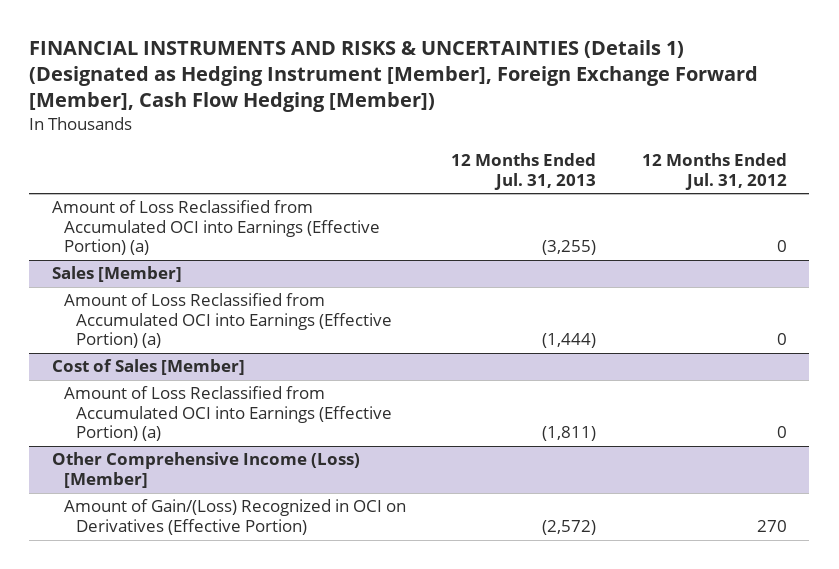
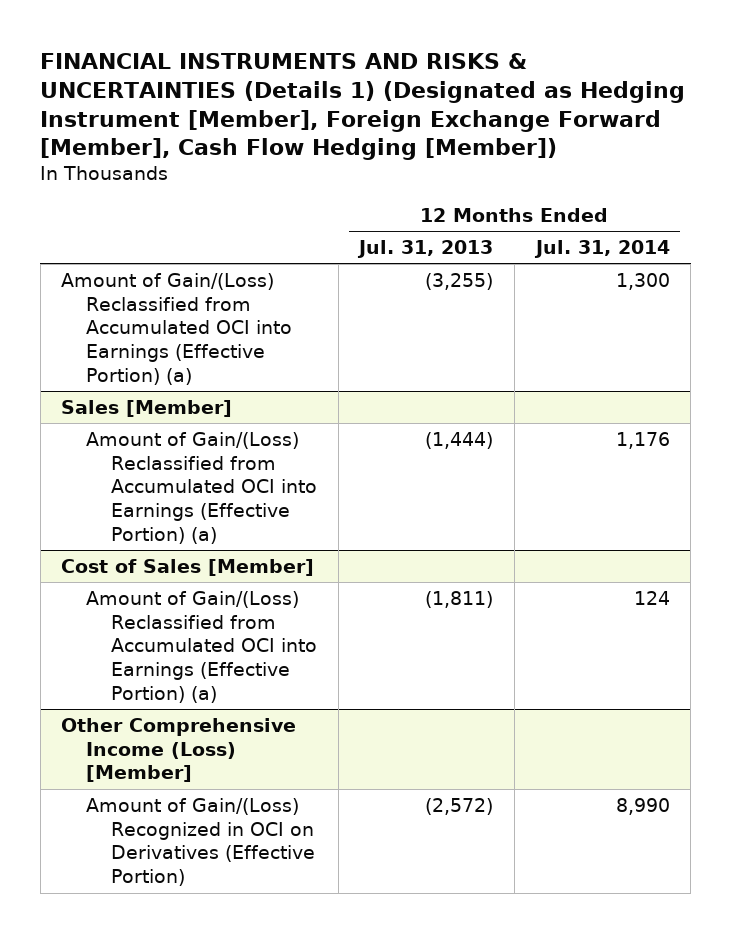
[641,153,787,190] 12 Months Ended Jul. 31, 2012 -> none
none -> [533,239,670,258] Jul. 31, 2014
[52,200,380,256] Amount of Loss Reclassified from Accumulated OCI into Earnings (Effective Portion) (a) -> [61,272,293,386] Amount of Gain/(Loss) Reclassified from Accumulated OCI into Earnings (Effective Portion) (a)
[63,293,392,349] Amount of Loss Reclassified from Accumulated OCI into Earnings (Effective Portion) (a) -> [86,431,318,545] Amount of Gain/(Loss) Reclassified from Accumulated OCI into Earnings (Effective Portion) (a)
[63,386,392,442] Amount of Loss Reclassified from Accumulated OCI into Earnings (Effective Portion) (a) -> [86,590,318,704] Amount of Gain/(Loss) Reclassified from Accumulated OCI into Earnings (Effective Portion) (a)

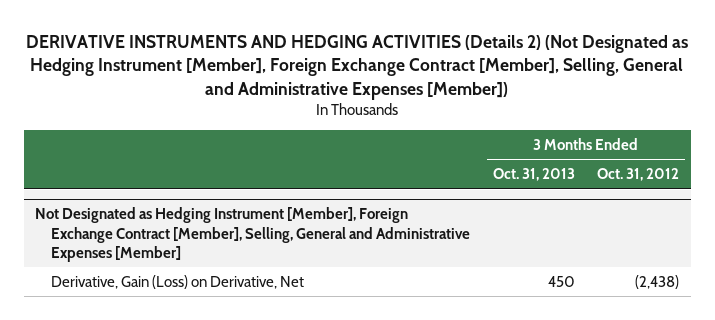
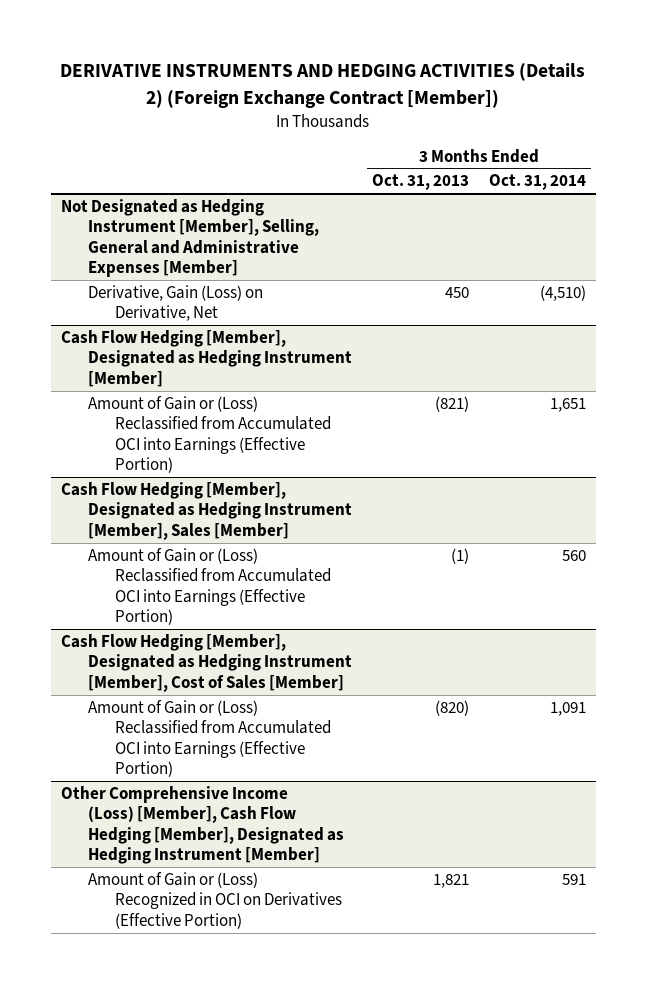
[26,34,689,100] DERIVATIVE INSTRUMENTS AND HEDGING ACTIVITIES (Details 2) (Not Designated as Hedging Instrument [Member], Foreign Exchange Contract [Member], Selling, General and Administrative Expenses [Member]) -> [60,63,586,108] DERIVATIVE INSTRUMENTS AND HEDGING ACTIVITIES (Details 2) (Foreign Exchange Contract [Member])
[597,168,680,182] Oct. 31, 2012 -> none
none -> [489,174,587,191] Oct. 31, 2014
[35,207,471,262] Not Designated as Hedging Instrument [Member], Foreign Exchange Contract [Member], Selling, General and Administrative Expenses [Member] -> [60,199,319,278] Not Designated as Hedging Instrument [Member], Selling, General and Administrative Expenses [Member]
none -> [60,330,352,387] Cash Flow Hedging [Member], Designated as Hedging Instrument [Member]
none -> [87,396,331,474] Amount of Gain or (Loss) Reclassified from Accumulated OCI into Earnings (Effective Portion)
none -> [60,482,352,540] Cash Flow Hedging [Member], Designated as Hedging Instrument [Member], Sales [Member]
none -> [87,548,331,626] Amount of Gain or (Loss) Reclassified from Accumulated OCI into Earnings (Effective Portion)
none -> [60,634,352,692] Cash Flow Hedging [Member], Designated as Hedging Instrument [Member], Cost of Sales [Member]
none -> [87,700,331,778] Amount of Gain or (Loss) Reclassified from Accumulated OCI into Earnings (Effective Portion)
none -> [60,786,344,865] Other Comprehensive Income (Loss) [Member], Cash Flow Hedging [Member], Designated as Hedging Instrument [Member]
none -> [87,872,342,929] Amount of Gain or (Loss) Recognized in OCI on Derivatives (Effective Portion)

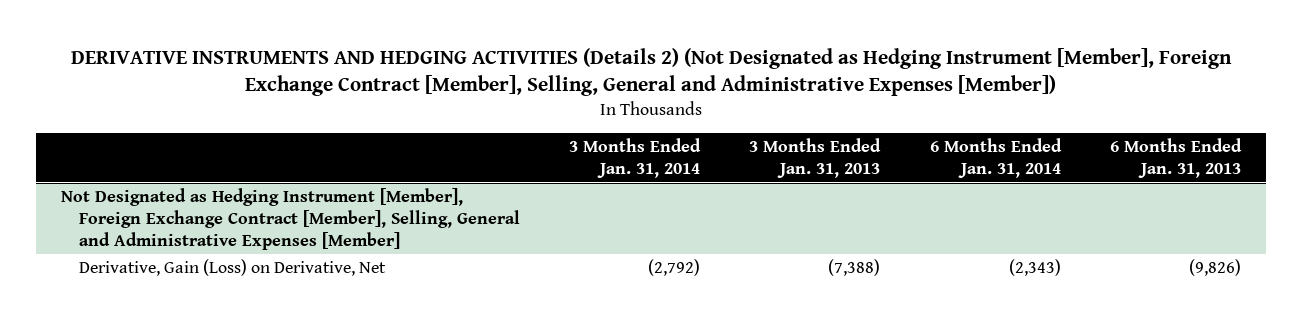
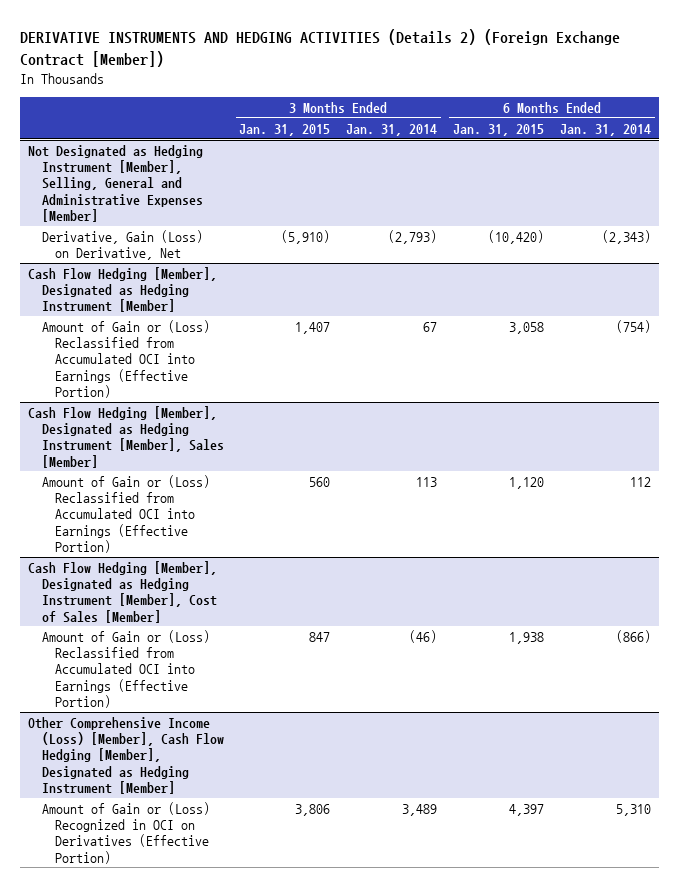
[71,47,1233,97] DERIVATIVE INSTRUMENTS AND HEDGING ACTIVITIES (Details 2) (Not Designated as Hedging Instrument [Member], Foreign Exchange Contract [Member], Selling, General and Administrative Expenses [Member]) -> [20,29,621,68] DERIVATIVE INSTRUMENTS AND HEDGING ACTIVITIES (Details 2) (Foreign Exchange Contract [Member])
[749,137,882,178] 3 Months Ended Jan. 31, 2013 -> none
[1110,137,1243,178] 6 Months Ended Jan. 31, 2013 -> none
none -> [239,123,331,136] Jan. 31, 2015
none -> [453,123,545,136] Jan. 31, 2015
[61,187,520,250] Not Designated as Hedging Instrument [Member], Foreign Exchange Contract [Member], Selling, General and Administrative Expenses [Member] -> [28,144,204,222] Not Designated as Hedging Instrument [Member], Selling, General and Administrative Expenses [Member]
[647,258,700,276] (2,792) -> [388,229,438,244] (2,793)
none -> [28,266,218,313] Cash Flow Hedging [Member], Designated as Hedging Instrument [Member]
none -> [41,319,210,398] Amount of Gain or (Loss) Reclassified from Accumulated OCI into Earnings (Effective Portion)
none -> [28,405,224,468] Cash Flow Hedging [Member], Designated as Hedging Instrument [Member], Sales [Member]
none -> [41,474,210,553] Amount of Gain or (Loss) Reclassified from Accumulated OCI into Earnings (Effective Portion)
none -> [28,560,218,623] Cash Flow Hedging [Member], Designated as Hedging Instrument [Member], Cost of Sales [Member]
none -> [41,629,210,708] Amount of Gain or (Loss) Reclassified from Accumulated OCI into Earnings (Effective Portion)
none -> [28,716,224,794] Other Comprehensive Income (Loss) [Member], Cash Flow Hedging [Member], Designated as Hedging Instrument [Member]
none -> [41,801,210,864] Amount of Gain or (Loss) Recognized in OCI on Derivatives (Effective Portion)

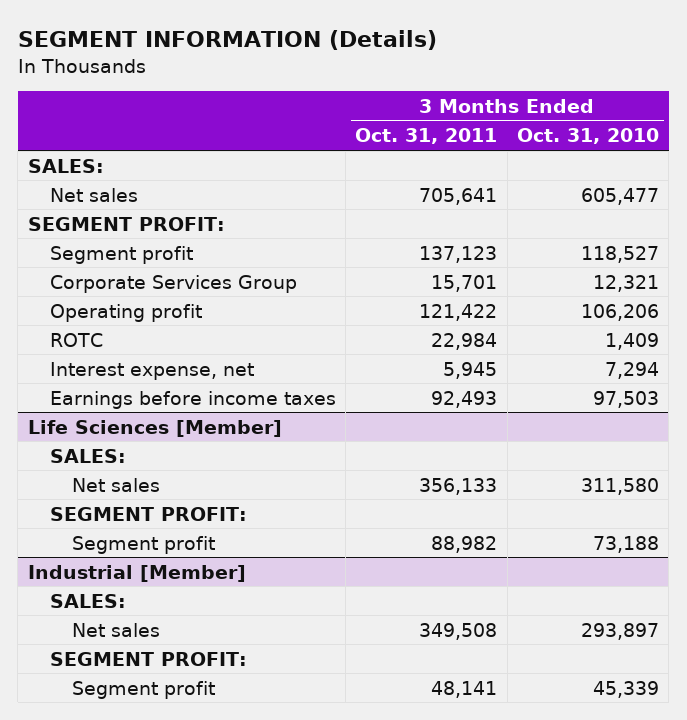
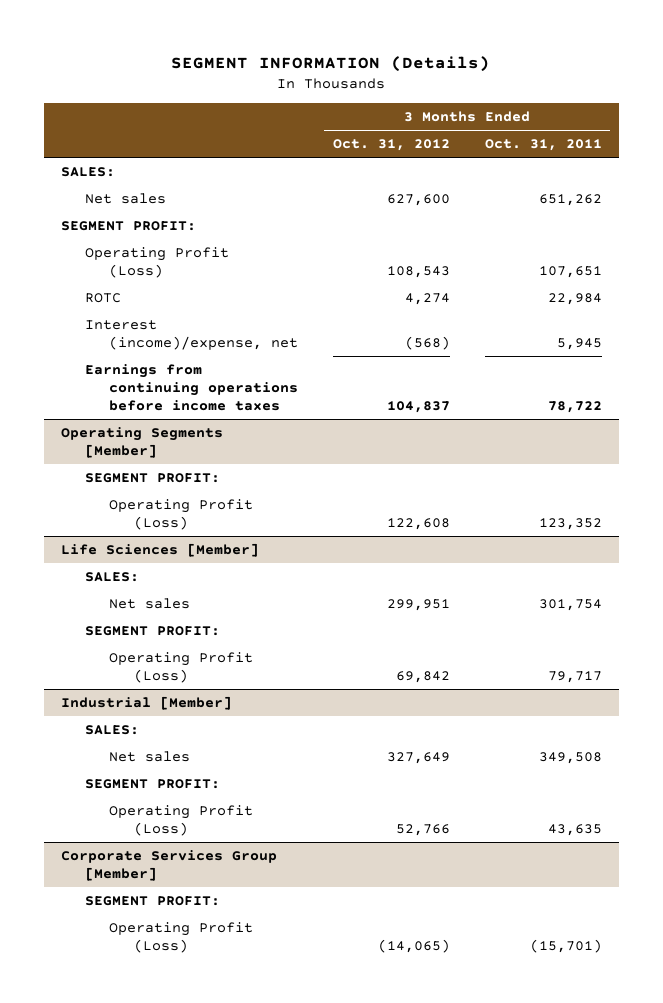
[517,128,660,145] Oct. 31, 2010 -> none
none -> [333,139,451,152] Oct. 31, 2012
[419,187,498,205] 705,641 -> [538,193,602,206] 651,262
[49,274,297,293] Corporate Services Group -> none
[49,303,202,322] Operating profit -> none
[49,245,193,264] Segment profit -> [85,246,230,279] Operating Profit (Loss)
[419,245,498,263] 137,123 -> [538,266,602,279] 107,651
[49,361,254,380] Interest expense, net -> [85,319,299,351] Interest (income)/expense, net
[49,390,336,409] Earnings before income taxes -> [85,363,299,412] Earnings from continuing operations before income taxes
[431,390,498,408] 92,493 -> [547,401,602,414] 78,722
none -> [61,426,224,459] Operating Segments [Member]
none -> [85,472,221,483] SEGMENT PROFIT:
none -> [109,498,254,531] Operating Profit (Loss)
[419,477,498,495] 356,133 -> [538,598,602,611] 301,754
[72,535,216,554] Segment profit -> [109,651,254,684] Operating Profit (Loss)
[431,535,498,553] 88,982 -> [547,671,602,684] 79,717
[72,680,216,699] Segment profit -> [109,804,254,837] Operating Profit (Loss)
[431,680,498,698] 48,141 -> [547,824,602,837] 43,635
none -> [61,849,278,882] Corporate Services Group [Member]
none -> [85,895,221,906] SEGMENT PROFIT:
none -> [109,921,254,954] Operating Profit (Loss)

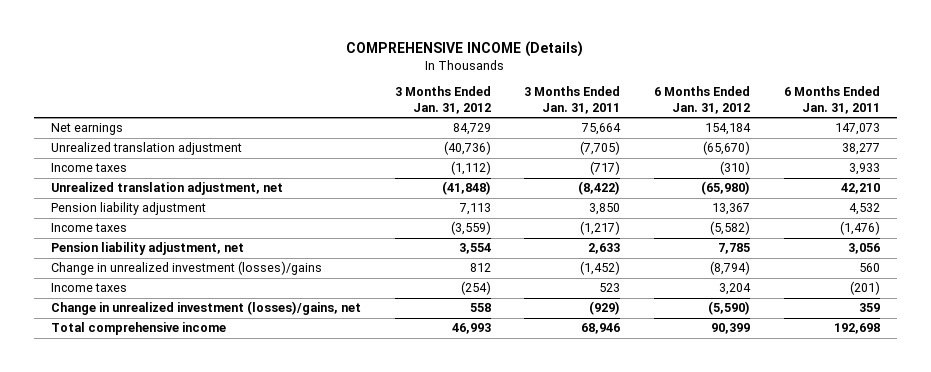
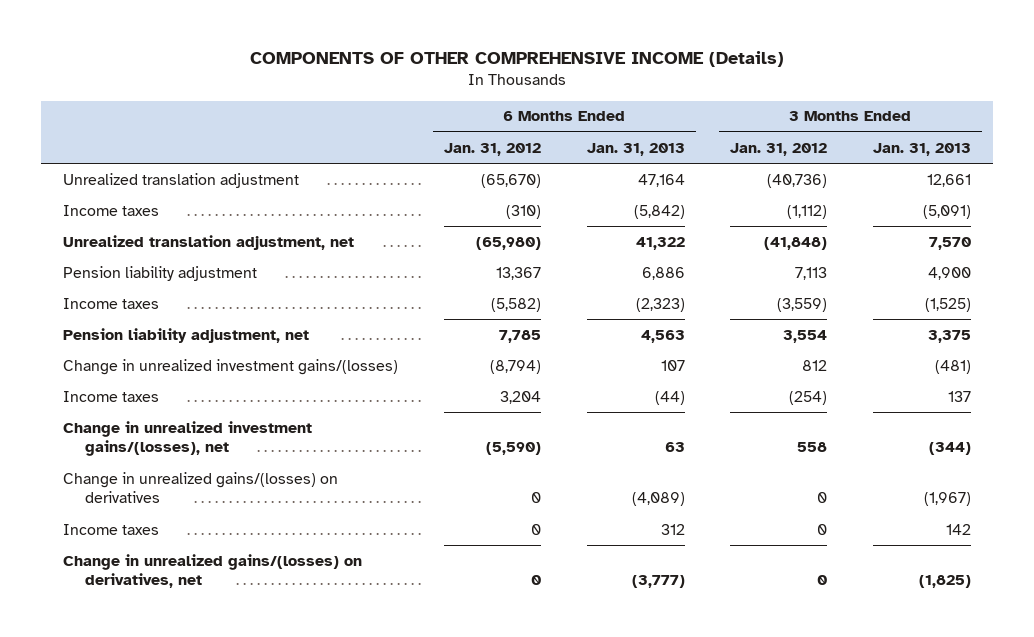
[346,41,584,58] COMPREHENSIVE INCOME (Details) -> [250,51,785,68] COMPONENTS OF OTHER COMPREHENSIVE INCOME (Details)
[524,86,621,114] 3 Months Ended Jan. 31, 2011 -> none
[783,86,880,114] 6 Months Ended Jan. 31, 2011 -> none
none -> [586,142,685,156] Jan. 31, 2013
none -> [872,142,971,156] Jan. 31, 2013
[50,123,123,136] Net earnings -> none
[50,261,322,276] Change in unrealized investment (losses)/gains -> [63,358,399,375] Change in unrealized investment gains/(losses)
[50,322,226,336] Total comprehensive income -> none
[50,301,361,316] Change in unrealized investment (losses)/gains, net -> [63,420,313,457] Change in unrealized investment gains/(losses), net
none -> [63,471,339,504] Change in unrealized gains/(losses) on derivatives
none -> [63,523,160,535] Income taxes
none -> [63,553,363,589] Change in unrealized gains/(losses) on derivatives, net

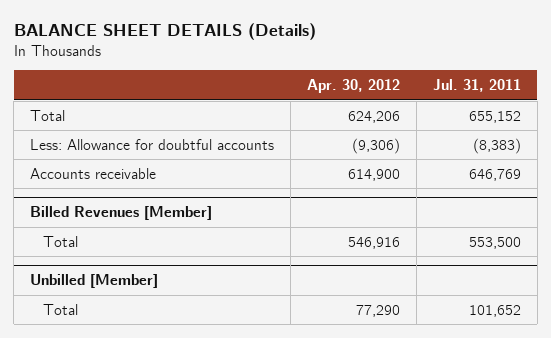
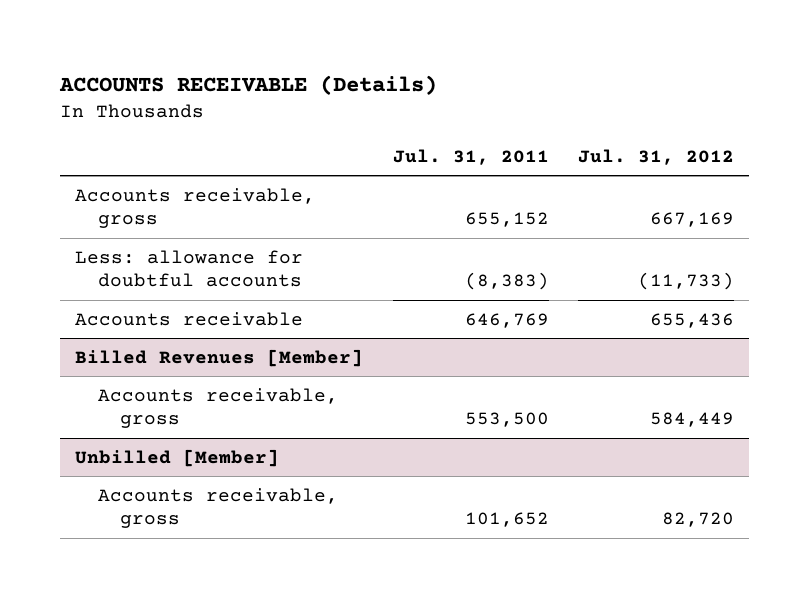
[13,23,316,41] BALANCE SHEET DETAILS (Details) -> [59,74,438,95] ACCOUNTS RECEIVABLE (Details)
[306,79,400,94] Apr. 30, 2012 -> none
none -> [578,148,735,165] Jul. 31, 2012
[29,109,65,121] Total -> [75,187,316,229] Accounts receivable, gross
[29,138,274,150] Less: Allowance for doubtful accounts -> [75,249,304,288] Less: allowance for doubtful accounts
[43,235,79,247] Total -> [97,387,338,429] Accounts receivable, gross
[43,303,79,315] Total -> [97,487,338,529] Accounts receivable, gross

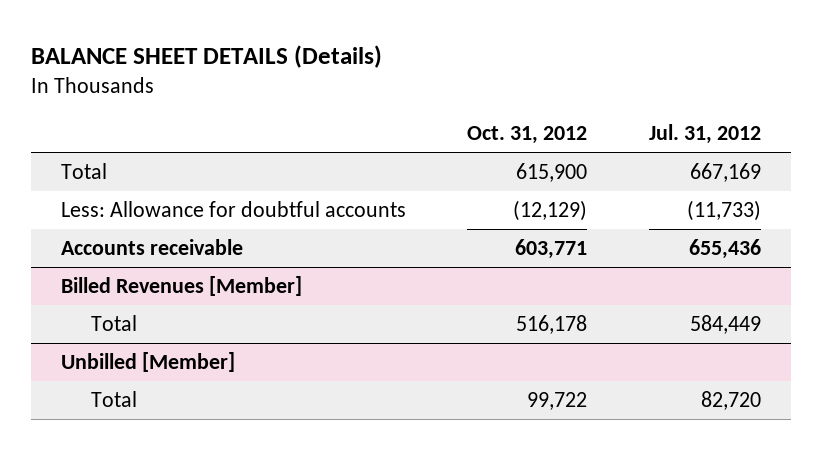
[59,74,438,95] ACCOUNTS RECEIVABLE (Details) -> [30,44,382,68] BALANCE SHEET DETAILS (Details)
[392,148,549,165] Jul. 31, 2011 -> none
none -> [467,126,588,145] Oct. 31, 2012
[75,187,316,229] Accounts receivable, gross -> [61,163,108,180] Total
[75,249,304,288] Less: allowance for doubtful accounts -> [61,201,407,218] Less: Allowance for doubtful accounts
[97,387,338,429] Accounts receivable, gross -> [91,315,138,332] Total
[97,487,338,529] Accounts receivable, gross -> [91,391,138,408] Total

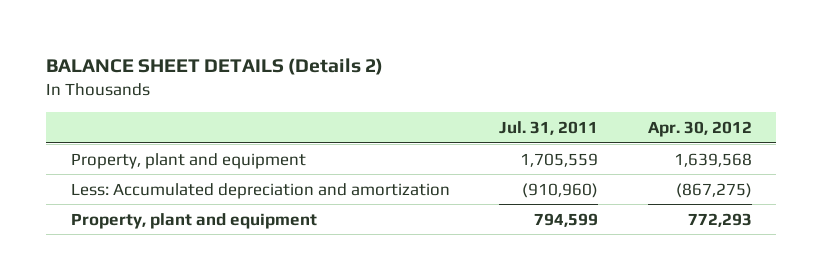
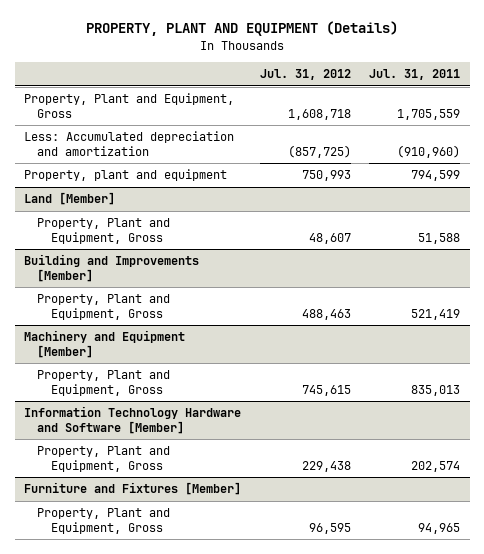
[46,58,384,76] BALANCE SHEET DETAILS (Details 2) -> [86,21,399,37] PROPERTY, PLANT AND EQUIPMENT (Details)
[647,120,752,137] Apr. 30, 2012 -> none
none -> [259,69,351,81] Jul. 31, 2012
[70,152,306,169] Property, plant and equipment -> [23,93,234,118] Property, Plant and Equipment, Gross
none -> [23,192,115,206] Land [Member]
none -> [37,218,171,244] Property, Plant and Equipment, Gross
none -> [23,254,199,282] Building and Improvements [Member]
none -> [37,294,171,320] Property, Plant and Equipment, Gross
none -> [23,330,185,358] Machinery and Equipment [Member]
none -> [37,370,171,396] Property, Plant and Equipment, Gross
none -> [23,406,241,434] Information Technology Hardware and Software [Member]
none -> [37,446,171,472] Property, Plant and Equipment, Gross
none -> [23,482,241,496] Furniture and Fixtures [Member]
none -> [37,508,171,534] Property, Plant and Equipment, Gross

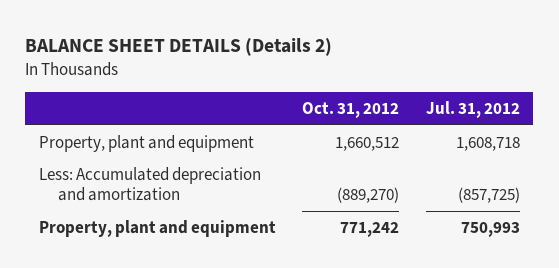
[86,21,399,37] PROPERTY, PLANT AND EQUIPMENT (Details) -> [25,37,333,56] BALANCE SHEET DETAILS (Details 2)
[369,69,461,81] Jul. 31, 2011 -> none
none -> [302,101,400,118] Oct. 31, 2012
[23,93,234,118] Property, Plant and Equipment, Gross -> [38,134,254,152] Property, plant and equipment
[23,192,115,206] Land [Member] -> none
[37,218,171,244] Property, Plant and Equipment, Gross -> none
[23,254,199,282] Building and Improvements [Member] -> none
[37,294,171,320] Property, Plant and Equipment, Gross -> none
[23,330,185,358] Machinery and Equipment [Member] -> none
[37,370,171,396] Property, Plant and Equipment, Gross -> none
[23,406,241,434] Information Technology Hardware and Software [Member] -> none
[37,446,171,472] Property, Plant and Equipment, Gross -> none
[23,482,241,496] Furniture and Fixtures [Member] -> none
[37,508,171,534] Property, Plant and Equipment, Gross -> none

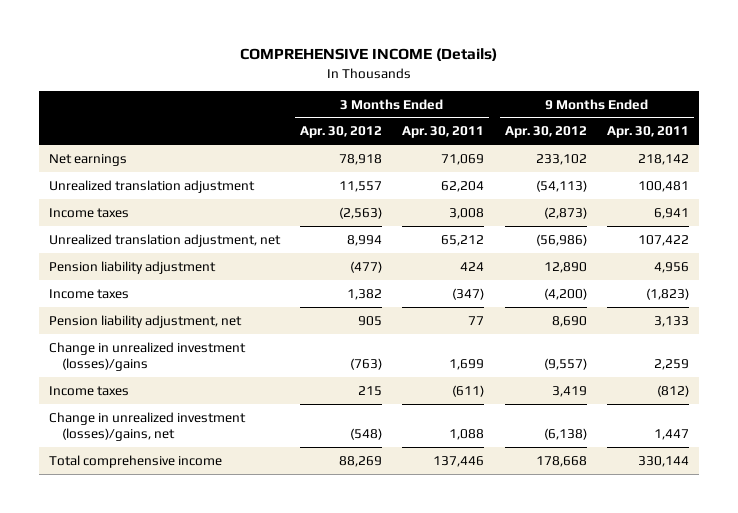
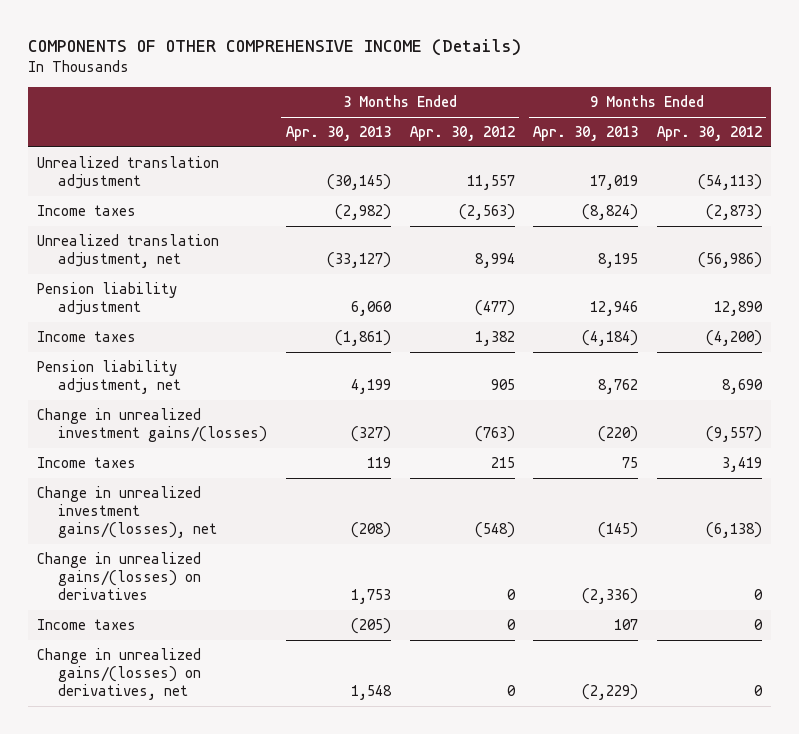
[239,48,497,62] COMPREHENSIVE INCOME (Details) -> [28,38,522,56] COMPONENTS OF OTHER COMPREHENSIVE INCOME (Details)
[402,126,485,139] Apr. 30, 2011 -> none
[606,126,689,139] Apr. 30, 2011 -> none
none -> [285,126,391,142] Apr. 30, 2013
none -> [533,126,639,142] Apr. 30, 2013
[48,153,127,166] Net earnings -> none
[48,341,246,371] Change in unrealized investment (losses)/gains -> [37,408,268,443] Change in unrealized investment gains/(losses)
[48,454,222,468] Total comprehensive income -> none
[48,411,246,441] Change in unrealized investment (losses)/gains, net -> [37,486,218,539] Change in unrealized investment gains/(losses), net
none -> [37,552,202,601] Change in unrealized gains/(losses) on derivatives
none -> [37,619,137,631] Income taxes
none -> [37,648,202,701] Change in unrealized gains/(losses) on derivatives, net

